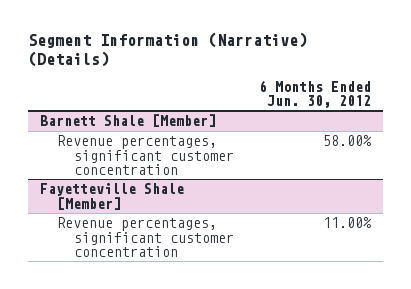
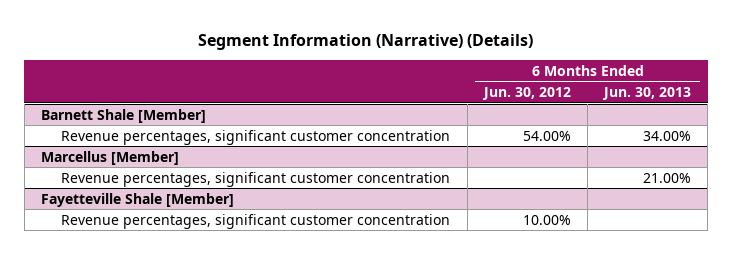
none -> [602,86,692,100] Jun. 30, 2013
[322,135,372,147] 58.00% -> [522,130,571,141] 54.00%
none -> [40,150,179,165] Marcellus [Member]
none -> [61,171,451,187] Revenue percentages, significant customer concentration
[322,217,372,229] 11.00% -> [522,214,571,225] 10.00%

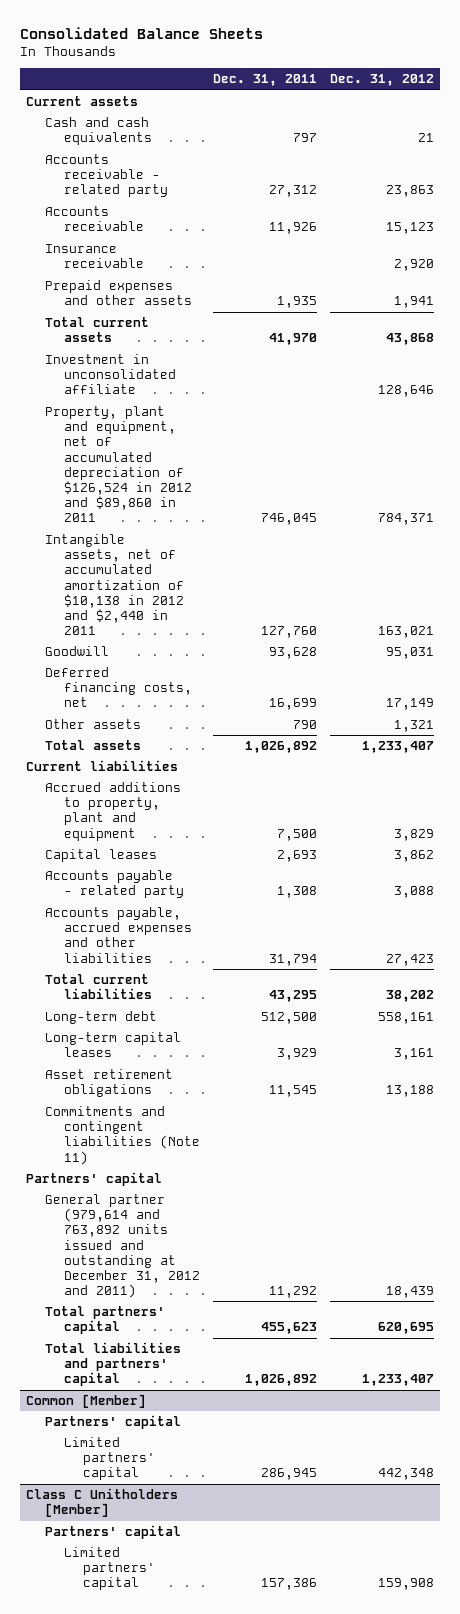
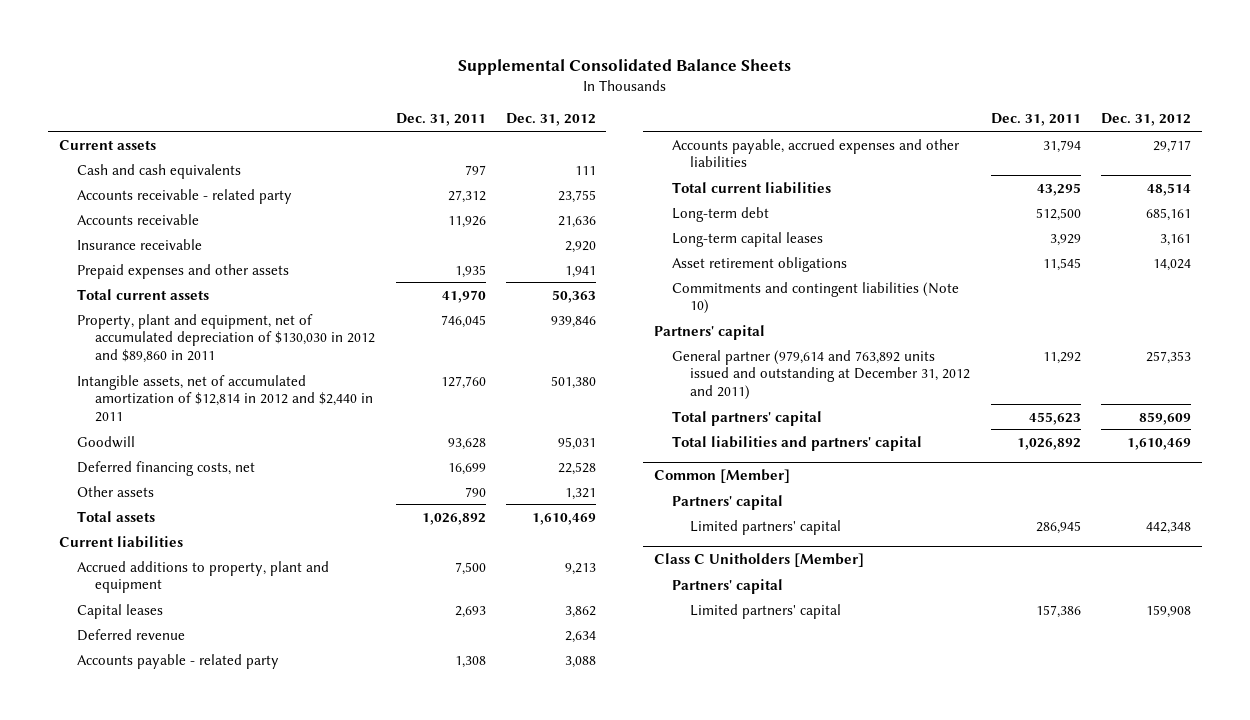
[19,27,263,40] Consolidated Balance Sheets -> [457,59,791,76] Supplemental Consolidated Balance Sheets
[417,133,434,143] 21 -> [575,165,597,175] 111
[385,185,434,198] 23,863 -> [558,189,597,203] 23,755
[385,222,434,235] 15,123 -> [558,215,597,228] 21,636
[45,354,177,395] Investment in unconsolidated affiliate -> none
[385,333,434,346] 43,868 -> [552,289,597,303] 50,363
[45,406,193,523] Property, plant and equipment, net of accumulated depreciation of $126,524 in 2012 and $89,860 in 2011 -> [76,313,376,364] Property, plant and equipment, net of accumulated depreciation of $130,030 in 2012 and $89,860 in 2011
[377,513,434,526] 784,371 -> [551,315,597,328] 939,846
[45,534,185,636] Intangible assets, net of accumulated amortization of $10,138 in 2012 and $2,440 in 2011 -> [76,374,374,423] Intangible assets, net of accumulated amortization of $12,814 in 2012 and $2,440 in 2011
[377,626,434,639] 163,021 -> [551,375,597,389] 501,380
[385,698,434,711] 17,149 -> [558,461,597,475] 22,528
[361,741,434,754] 1,233,407 -> [532,512,597,525] 1,610,469
[393,828,434,841] 3,829 -> [565,562,597,575] 9,213
none -> [76,628,185,641] Deferred revenue
[385,953,434,966] 27,423 -> [1153,139,1192,153] 29,717
[385,990,434,1003] 38,202 -> [1147,182,1192,196] 48,514
[377,1012,434,1025] 558,161 -> [1146,207,1192,221] 685,161
[385,1085,434,1098] 13,188 -> [1153,258,1192,271] 14,024
[45,1106,201,1165] Commitments and contingent liabilities (Note 11) -> [671,281,959,315] Commitments and contingent liabilities (Note 10)
[385,1286,434,1299] 18,439 -> [1146,350,1192,364] 257,353
[377,1322,434,1335] 620,695 -> [1139,411,1192,425] 859,609
[361,1374,434,1387] 1,233,407 -> [1127,437,1192,450] 1,610,469

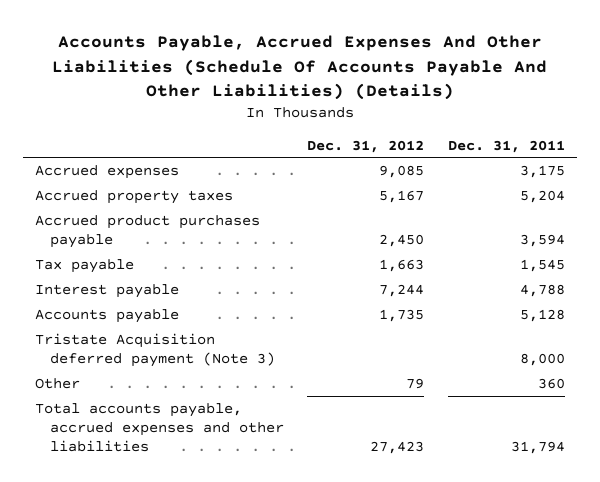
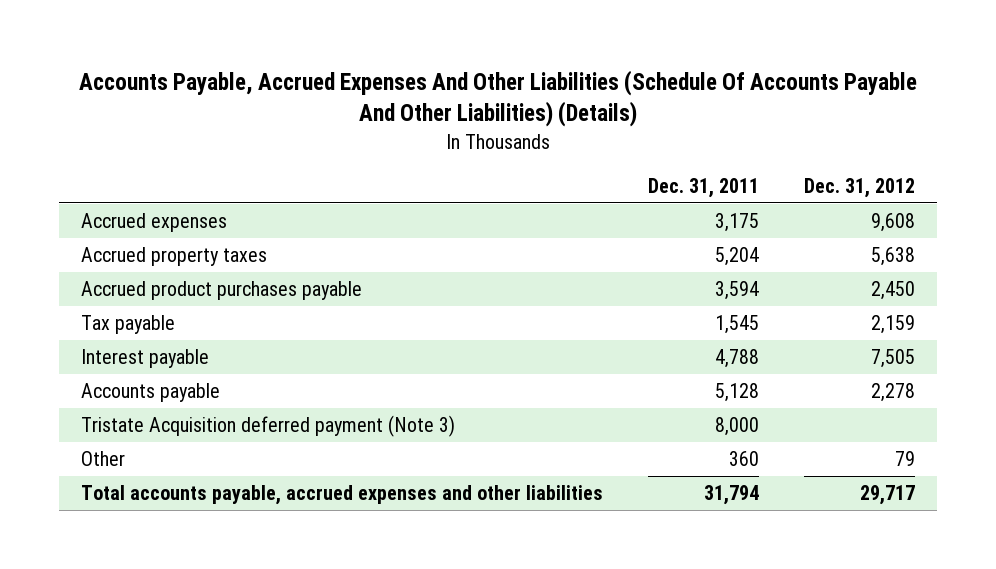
[379,164,425,178] 9,085 -> [870,213,915,233] 9,608
[379,189,425,203] 5,167 -> [870,247,915,267] 5,638
[379,258,425,272] 1,663 -> [870,315,915,335] 2,159
[379,283,425,297] 7,244 -> [870,349,915,369] 7,505
[379,308,425,322] 1,735 -> [870,383,915,403] 2,278
[370,441,425,455] 27,423 -> [859,485,915,506] 29,717

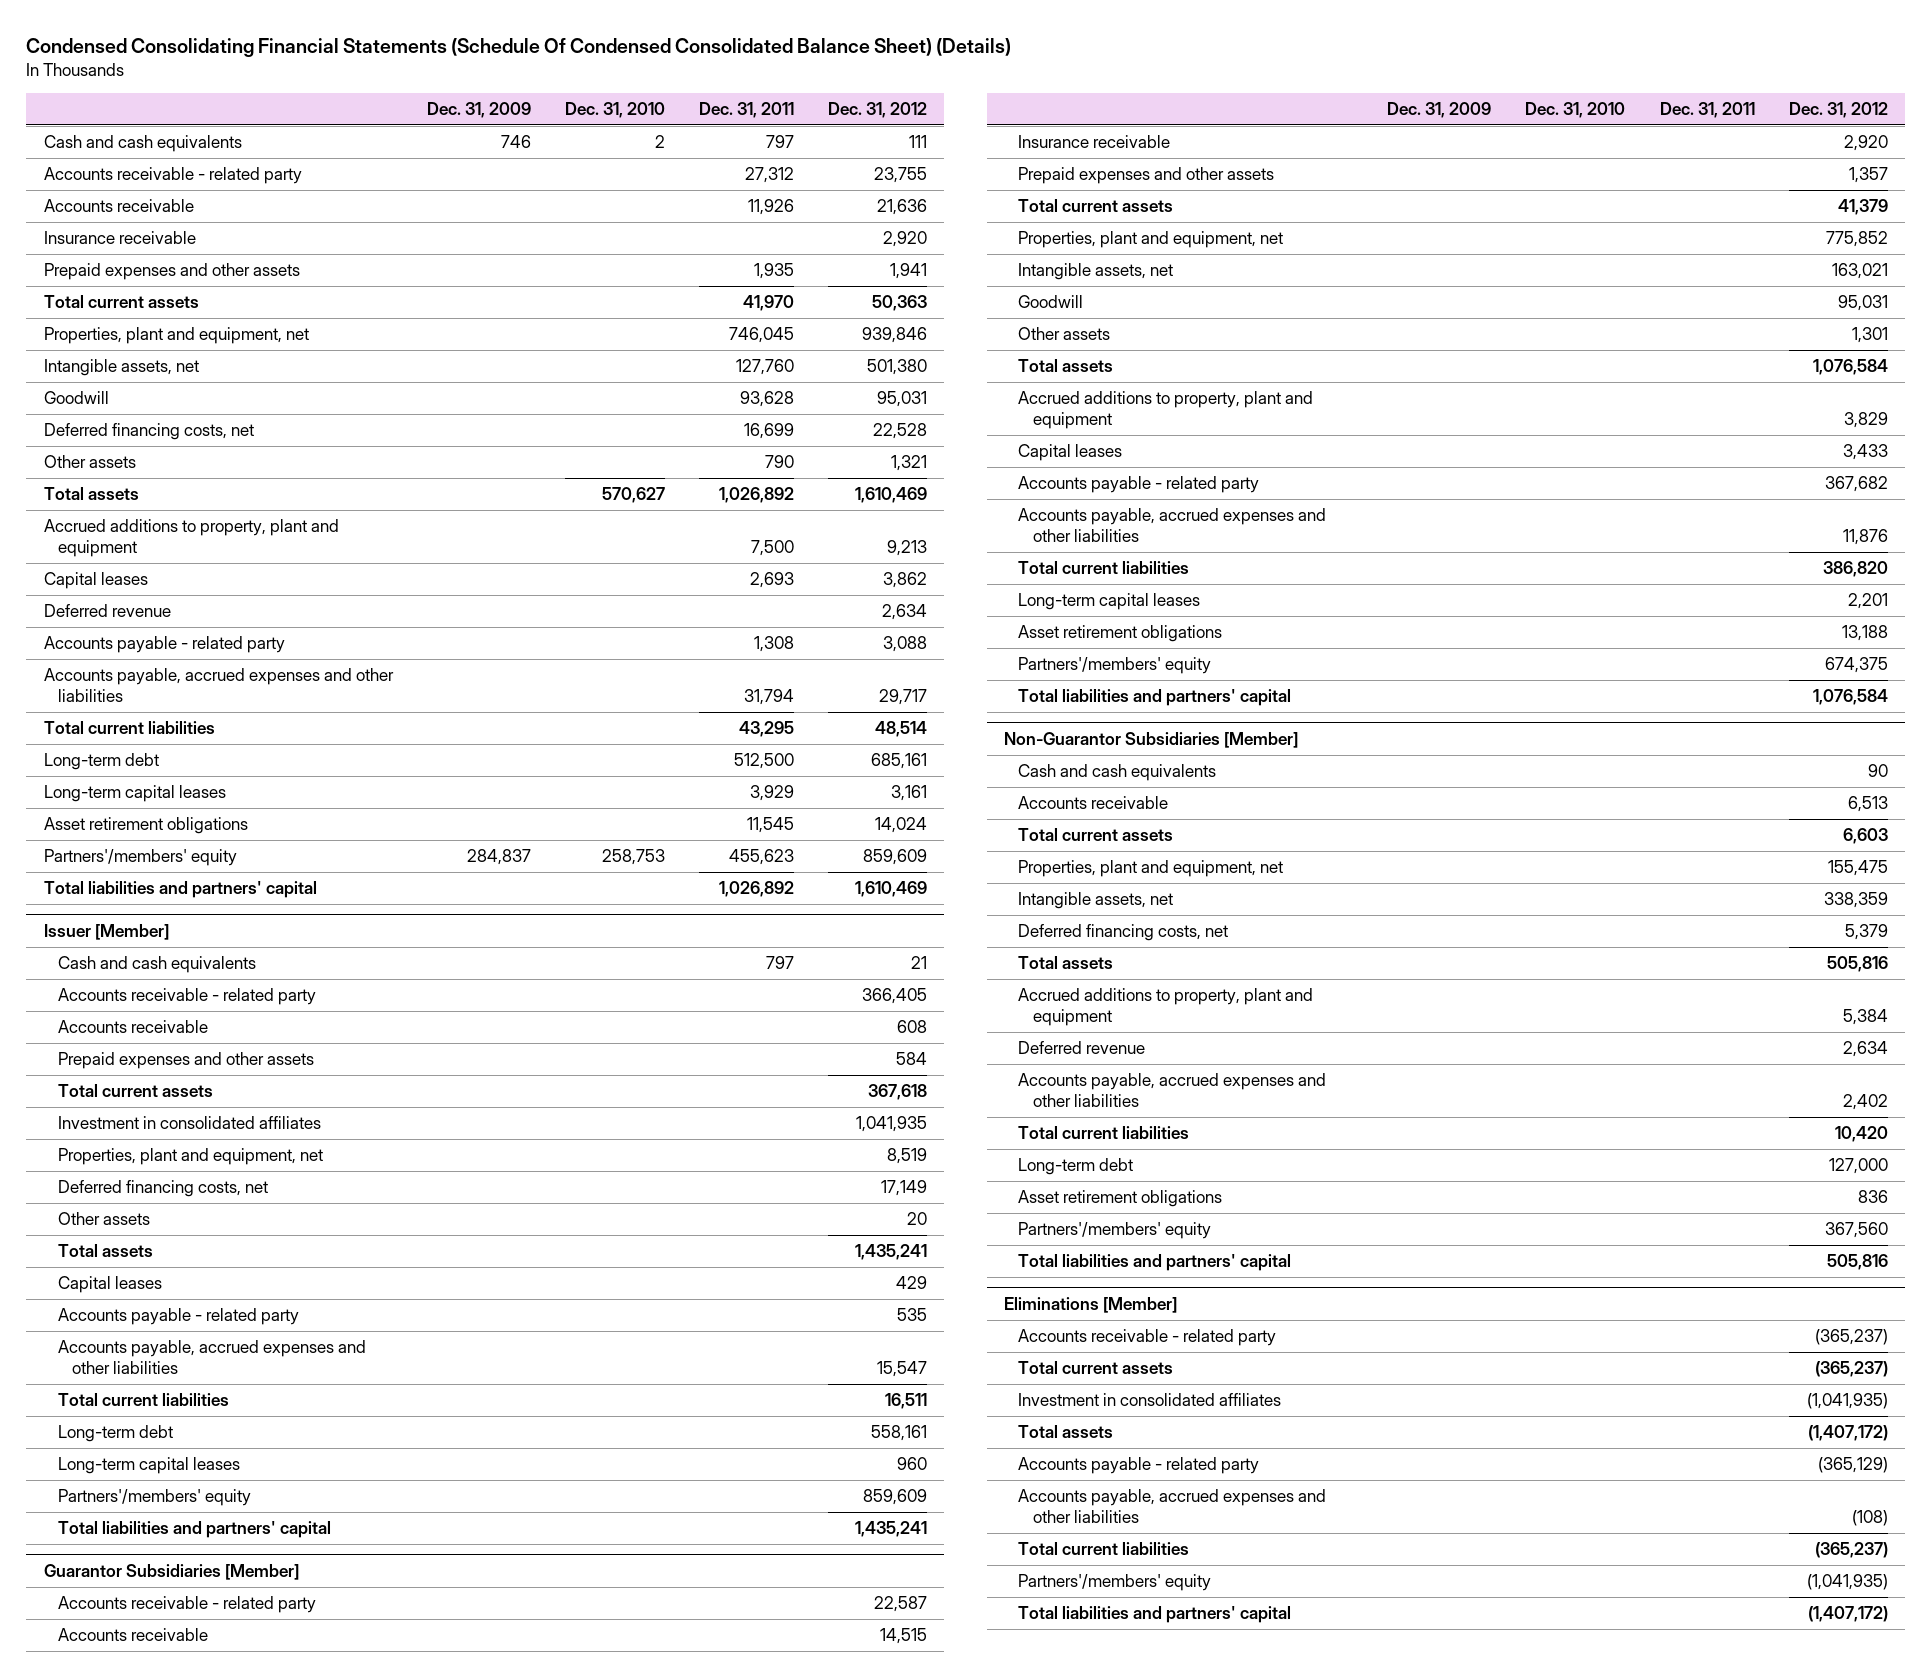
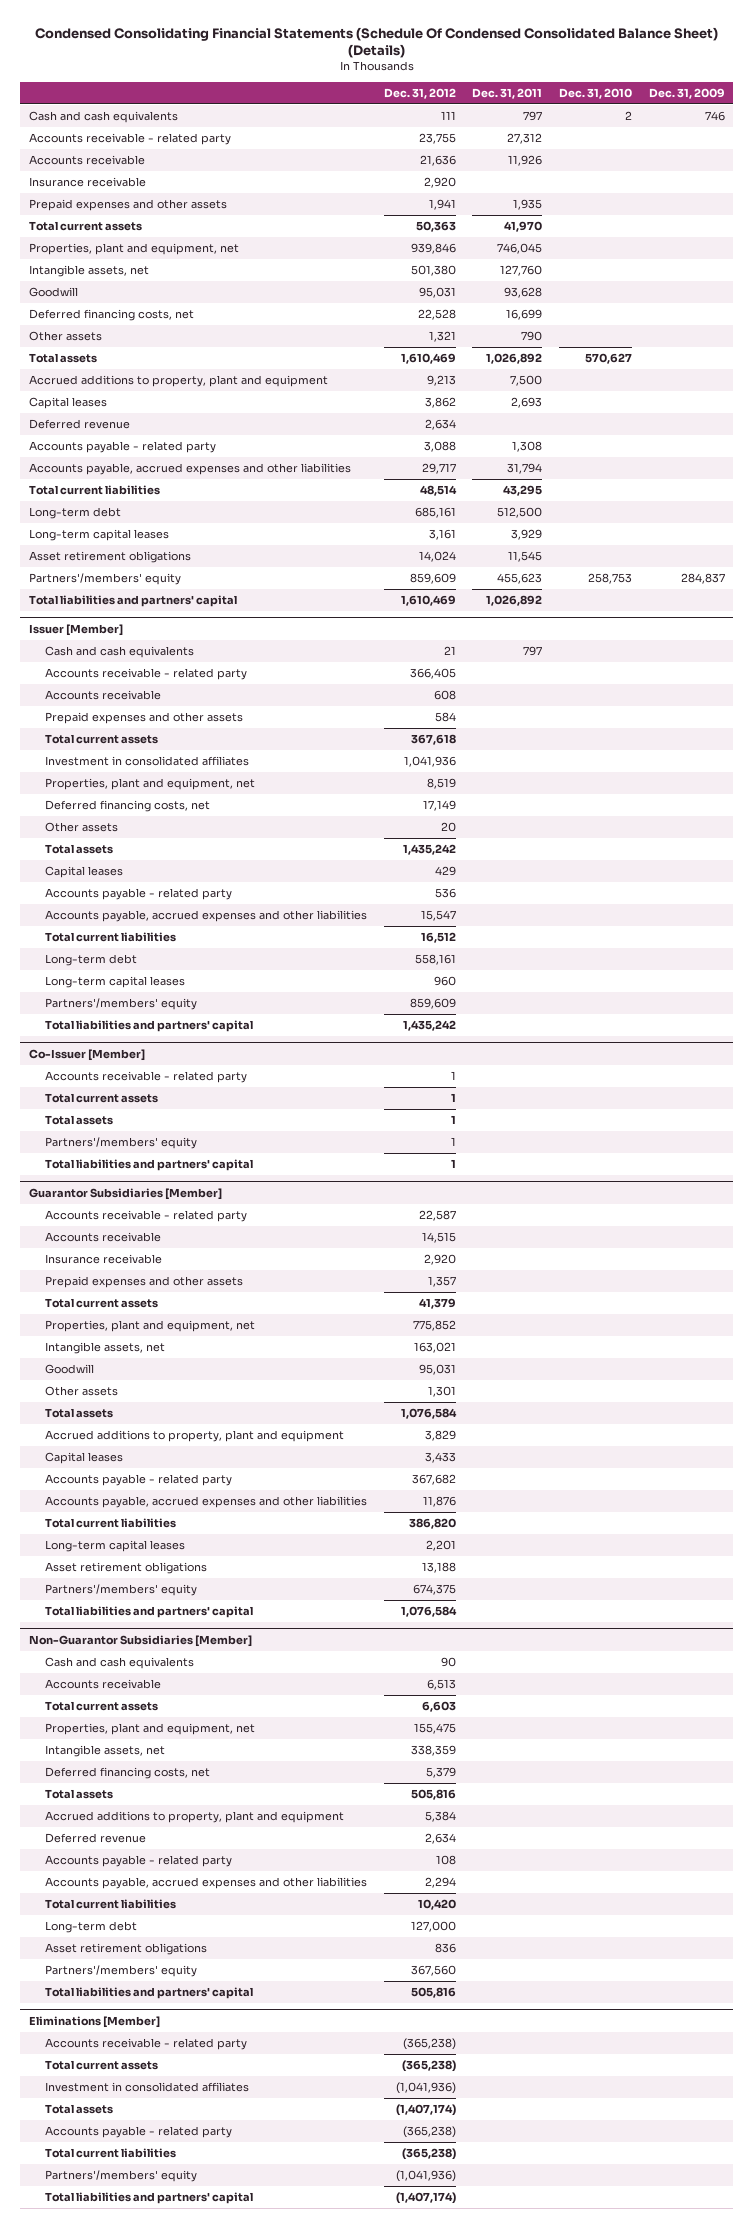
[856,1116,928,1133] 1,041,935 -> [403,756,456,768] 1,041,936
[855,1244,928,1261] 1,435,241 -> [402,844,456,856] 1,435,242
[897,1308,928,1322] 535 -> [434,888,456,899] 536
[885,1393,928,1410] 16,511 -> [420,932,456,944] 16,512
[855,1521,928,1538] 1,435,241 -> [402,1020,456,1032] 1,435,242
none -> [28,1049,145,1062] Co-Issuer [Member]
none -> [44,1071,247,1084] Accounts receivable - related party
none -> [44,1093,158,1104] Total current assets
none -> [44,1115,113,1126] Total assets
none -> [44,1137,197,1150] Partners'/members' equity
none -> [44,1159,253,1172] Total liabilities and partners' capital
none -> [44,1855,232,1868] Accounts payable - related party
[1842,1094,1888,1111] 2,402 -> [424,1877,456,1889] 2,294
[1018,1489,1327,1524] Accounts payable, accrued expenses and other liabilities -> none
[1814,1329,1888,1346] (365,237) -> [402,2038,456,2051] (365,238)
[1814,1361,1888,1378] (365,237) -> [401,2060,456,2073] (365,238)
[1806,1393,1888,1410] (1,041,935) -> [395,2082,456,2095] (1,041,936)
[1807,1425,1888,1442] (1,407,172) -> [395,2104,456,2117] (1,407,174)
[1817,1457,1888,1474] (365,129) -> [402,2126,456,2139] (365,238)
[1814,1542,1888,1559] (365,237) -> [401,2148,456,2161] (365,238)
[1806,1574,1888,1591] (1,041,935) -> [395,2170,456,2183] (1,041,936)
[1807,1606,1888,1623] (1,407,172) -> [395,2192,456,2205] (1,407,174)

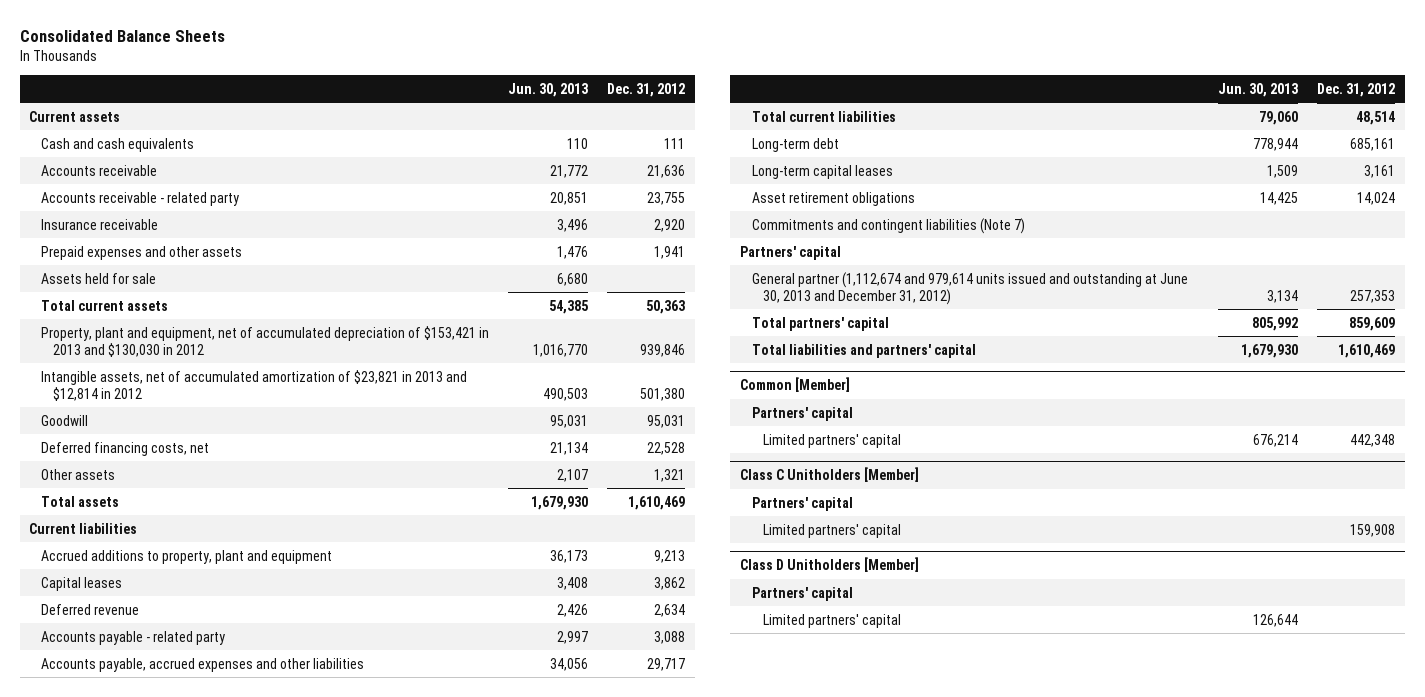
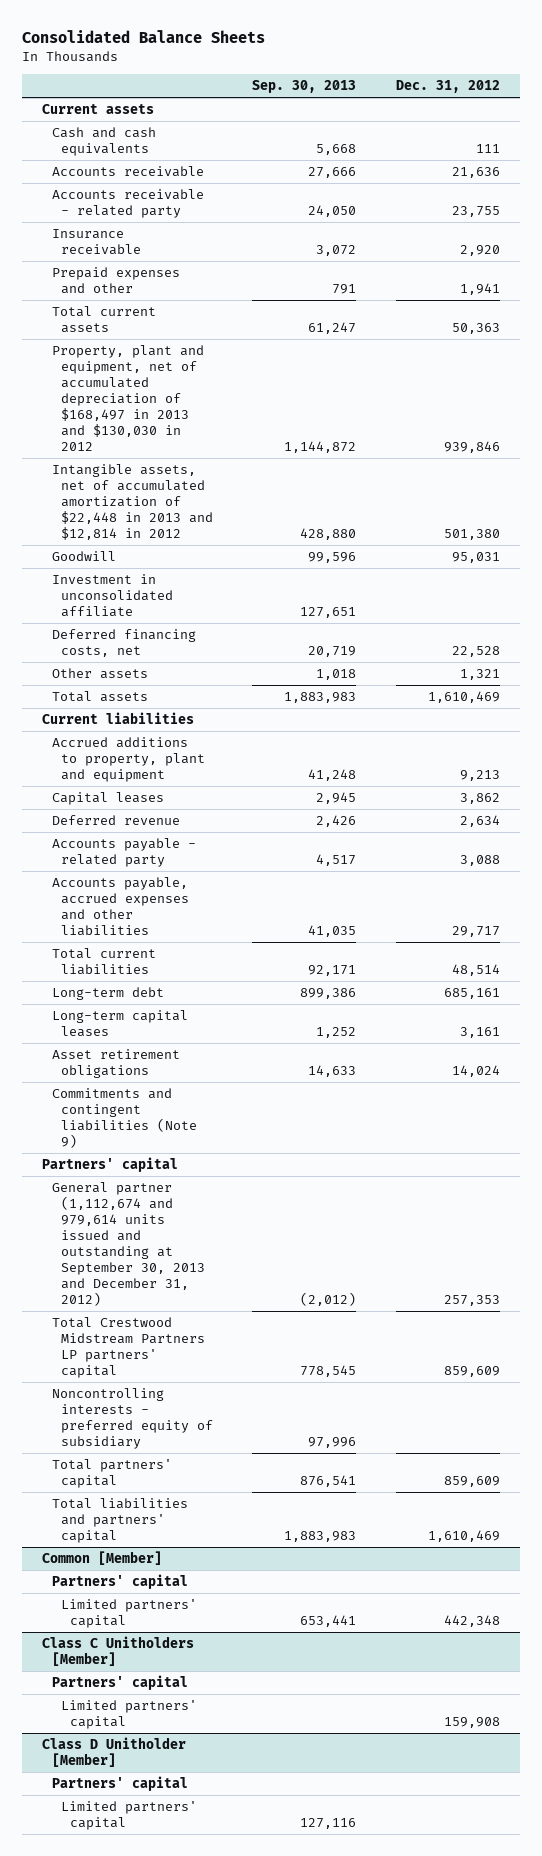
[508,82,589,97] Jun. 30, 2013 -> none
none -> [252,80,357,94] Sep. 30, 2013
[41,272,157,284] Assets held for sale -> none
[41,245,243,260] Prepaid expenses and other assets -> [51,267,180,295] Prepaid expenses and other
[41,325,490,357] Property, plant and equipment, net of accumulated depreciation of $153,421 in 2013 and $130,030 in 2012 -> [51,345,204,452] Property, plant and equipment, net of accumulated depreciation of $168,497 in 2013 and $130,030 in 2012
[41,369,468,401] Intangible assets, net of accumulated amortization of $23,821 in 2013 and $12,814 in 2012 -> [51,464,213,541] Intangible assets, net of accumulated amortization of $22,448 in 2013 and $12,814 in 2012
none -> [51,574,173,618] Investment in unconsolidated affiliate
[751,217,1025,234] Commitments and contingent liabilities (Note 7) -> [51,1088,197,1149] Commitments and contingent liabilities (Note 9)
[751,271,1188,305] General partner (1,112,674 and 979,614 units issued and outstanding at June 30, 2013 and December 31, 2012) -> [51,1182,205,1306] General partner (1,112,674 and 979,614 units issued and outstanding at September 30, 2013 and December 31, 2012)
none -> [51,1317,205,1379] Total Crestwood Midstream Partners LP partners' capital
none -> [51,1388,213,1450] Noncontrolling interests - preferred equity of subsidiary
[739,557,919,573] Class D Unitholders [Member] -> [42,1737,187,1768] Class D Unitholder [Member]

